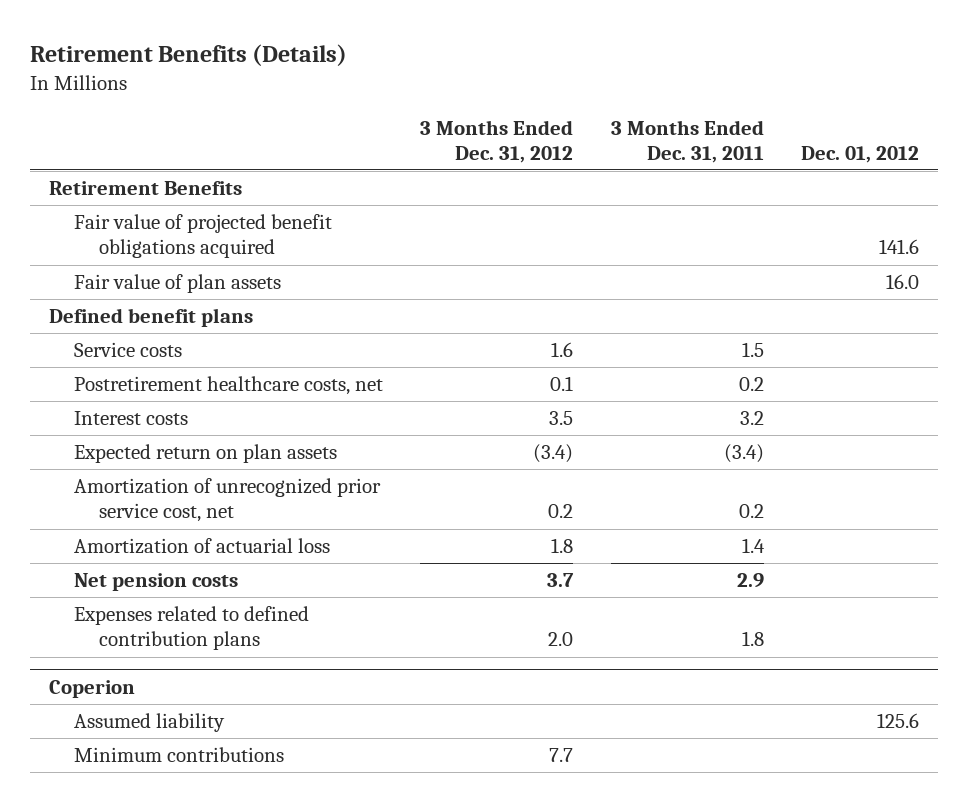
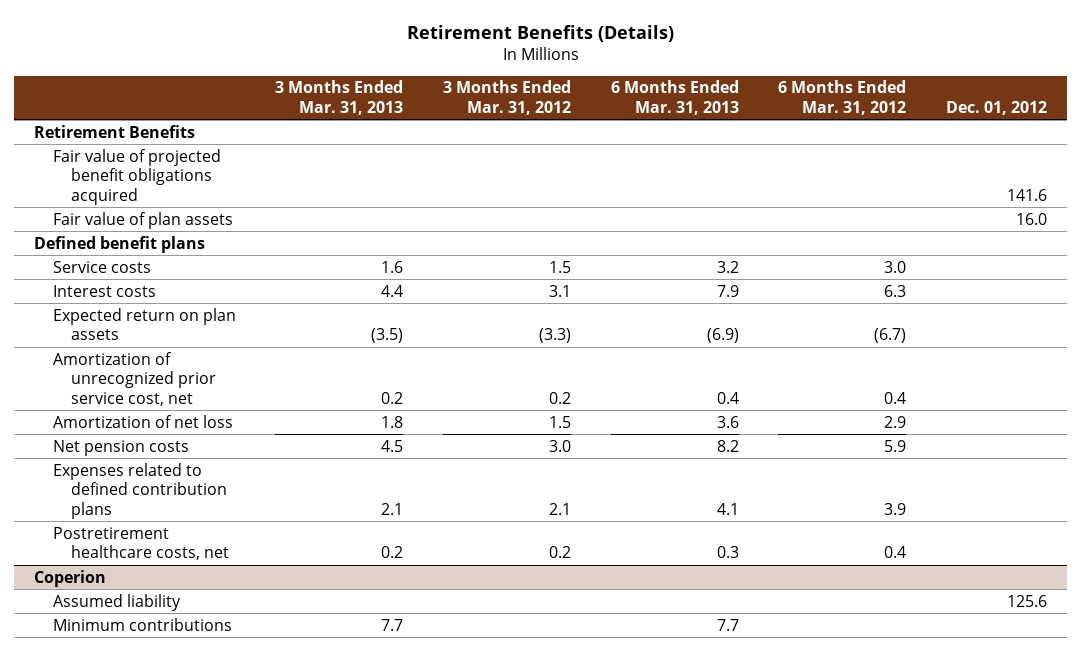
[420,119,574,163] 3 Months Ended Dec. 31, 2012 -> none
[610,119,764,163] 3 Months Ended Dec. 31, 2011 -> none
none -> [275,80,404,115] 3 Months Ended Mar. 31, 2013
none -> [443,80,572,115] 3 Months Ended Mar. 31, 2012
none -> [610,80,739,115] 6 Months Ended Mar. 31, 2013
none -> [778,80,907,115] 6 Months Ended Mar. 31, 2012
[74,538,331,555] Amortization of actuarial loss -> [52,414,233,428] Amortization of net loss
[74,376,384,396] Postretirement healthcare costs, net -> [52,526,230,561] Postretirement healthcare costs, net

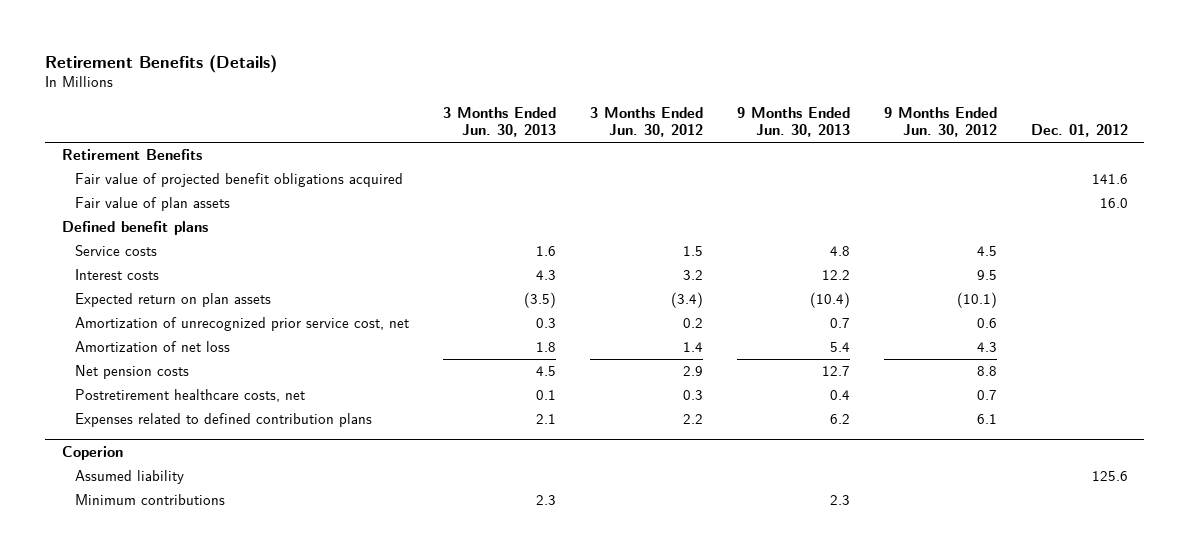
[275,80,404,115] 3 Months Ended Mar. 31, 2013 -> none
[443,80,572,115] 3 Months Ended Mar. 31, 2012 -> none
[610,80,739,115] 6 Months Ended Mar. 31, 2013 -> none
[778,80,907,115] 6 Months Ended Mar. 31, 2012 -> none
none -> [442,107,556,138] 3 Months Ended Jun. 30, 2013
none -> [589,107,703,138] 3 Months Ended Jun. 30, 2012
none -> [736,107,850,138] 9 Months Ended Jun. 30, 2013
none -> [883,107,997,138] 9 Months Ended Jun. 30, 2012
[52,462,228,519] Expenses related to defined contribution plans -> [74,413,372,428] Expenses related to defined contribution plans

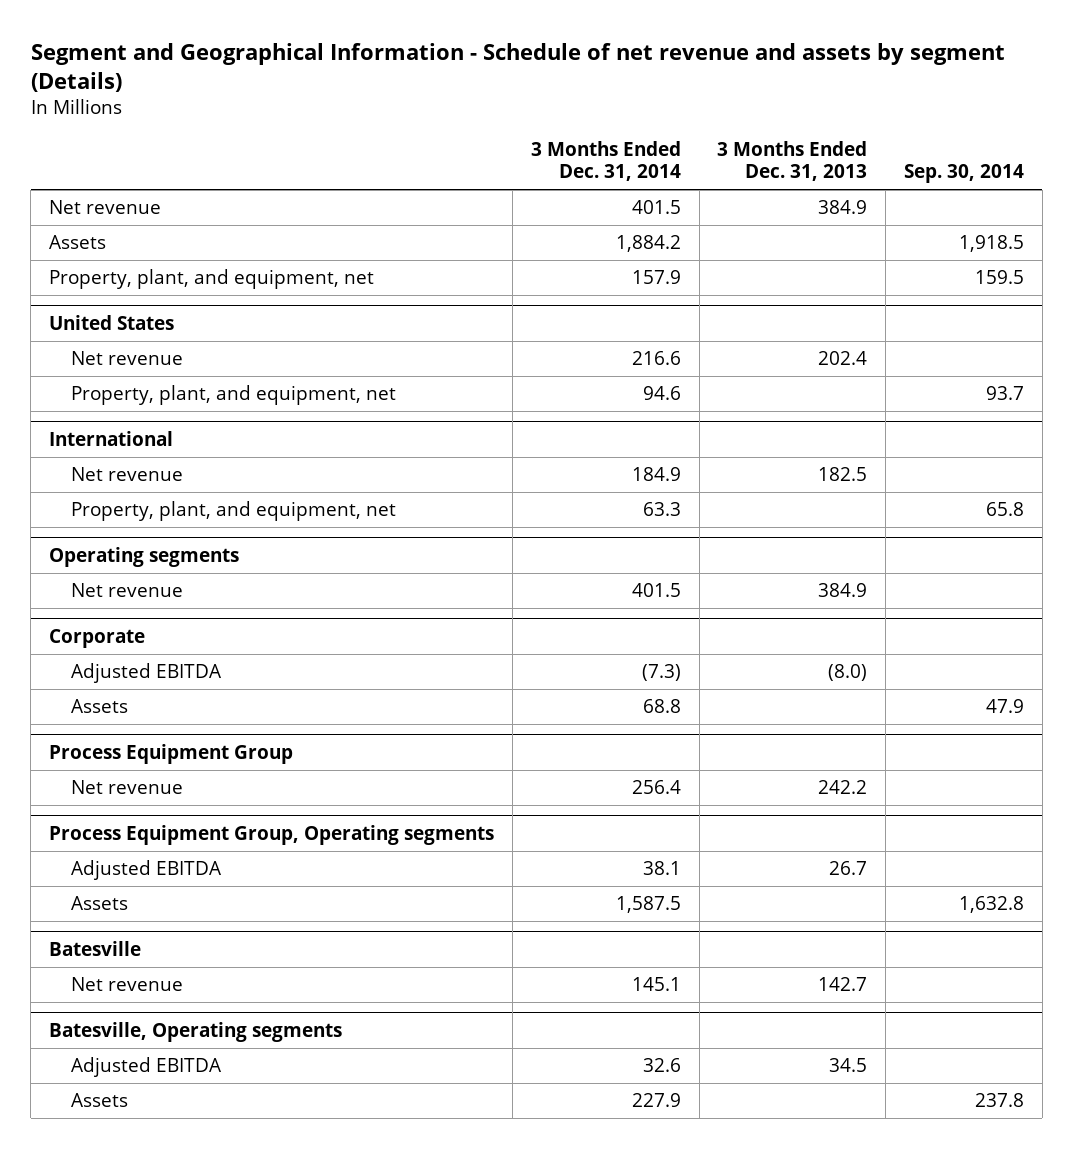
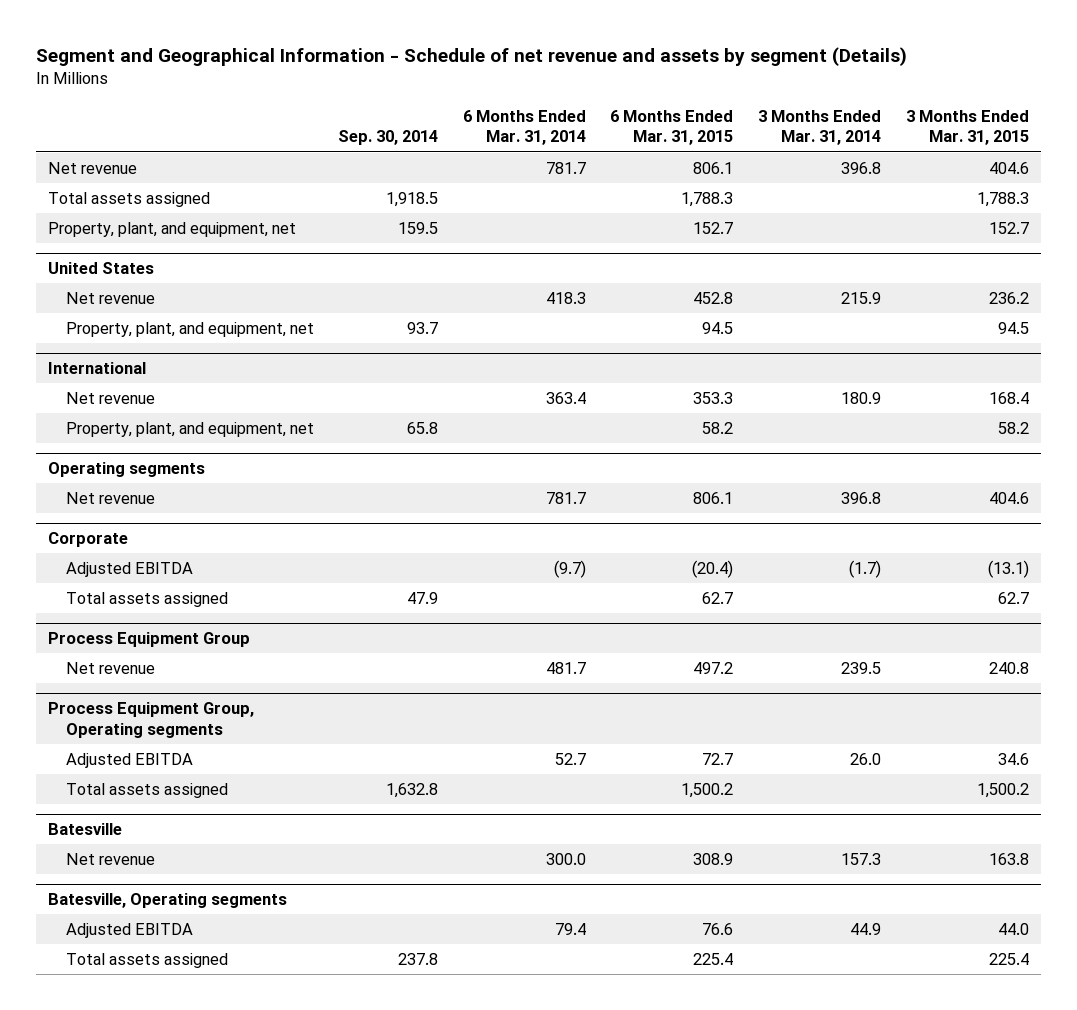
[530,141,681,182] 3 Months Ended Dec. 31, 2014 -> none
[717,141,868,182] 3 Months Ended Dec. 31, 2013 -> none
none -> [462,109,586,146] 6 Months Ended Mar. 31, 2014
none -> [610,109,734,146] 6 Months Ended Mar. 31, 2015
none -> [758,109,882,146] 3 Months Ended Mar. 31, 2014
none -> [905,109,1029,146] 3 Months Ended Mar. 31, 2015
[49,235,107,250] Assets -> [48,191,211,207] Total assets assigned
[70,699,128,714] Assets -> [65,591,228,607] Total assets assigned
[70,896,128,911] Assets -> [65,782,228,798] Total assets assigned
[70,1093,128,1108] Assets -> [65,952,228,968] Total assets assigned

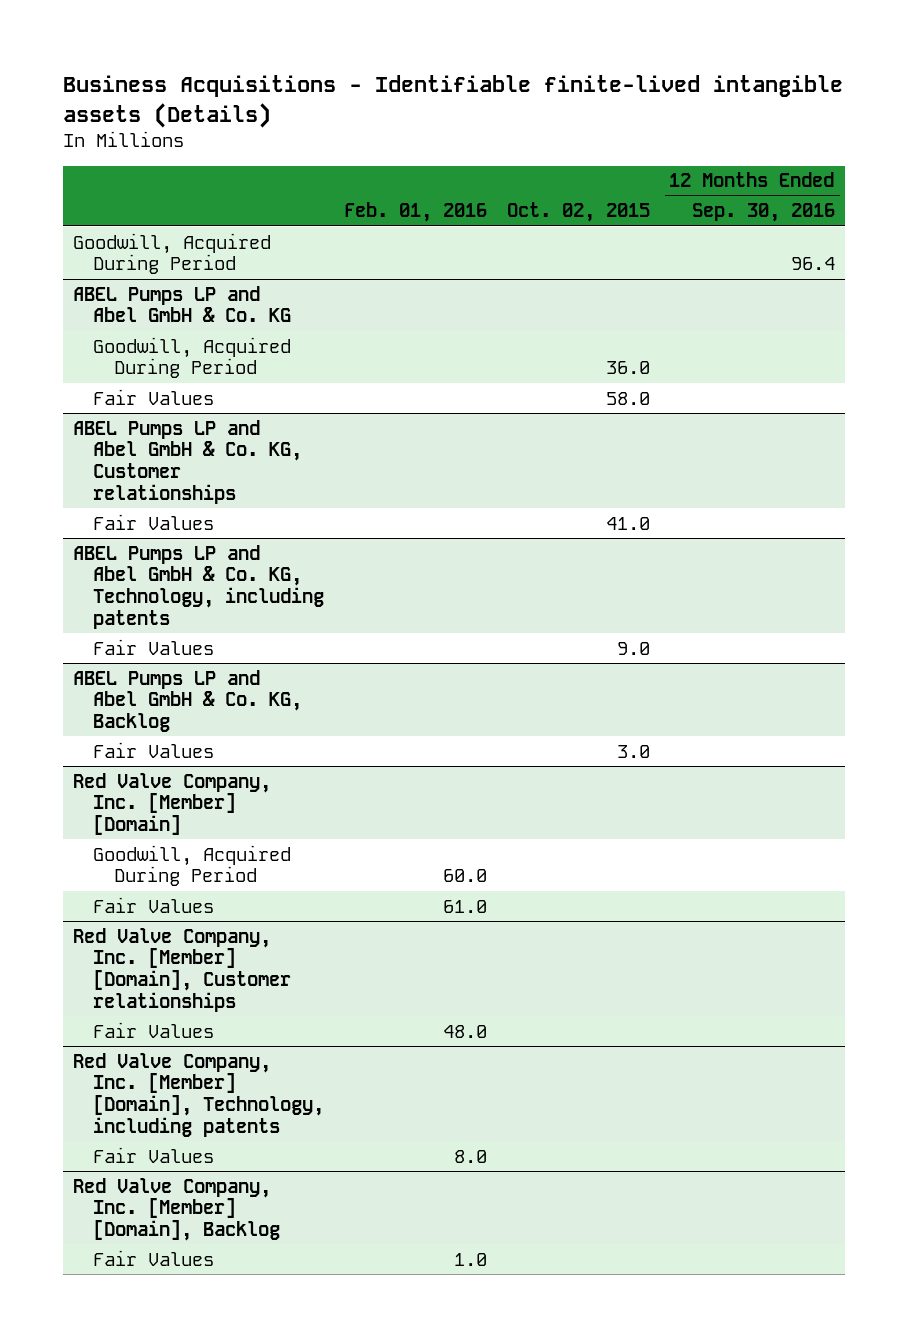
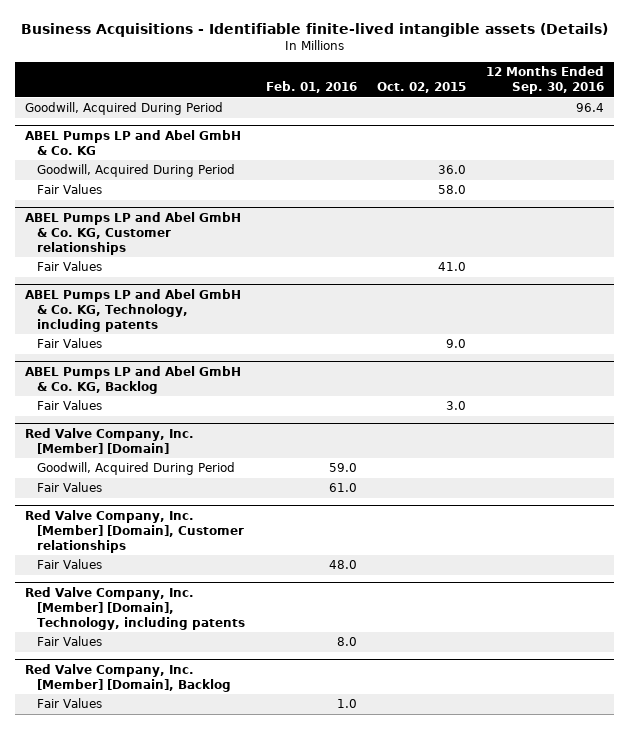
[443,869,488,883] 60.0 -> [328,463,357,473] 59.0

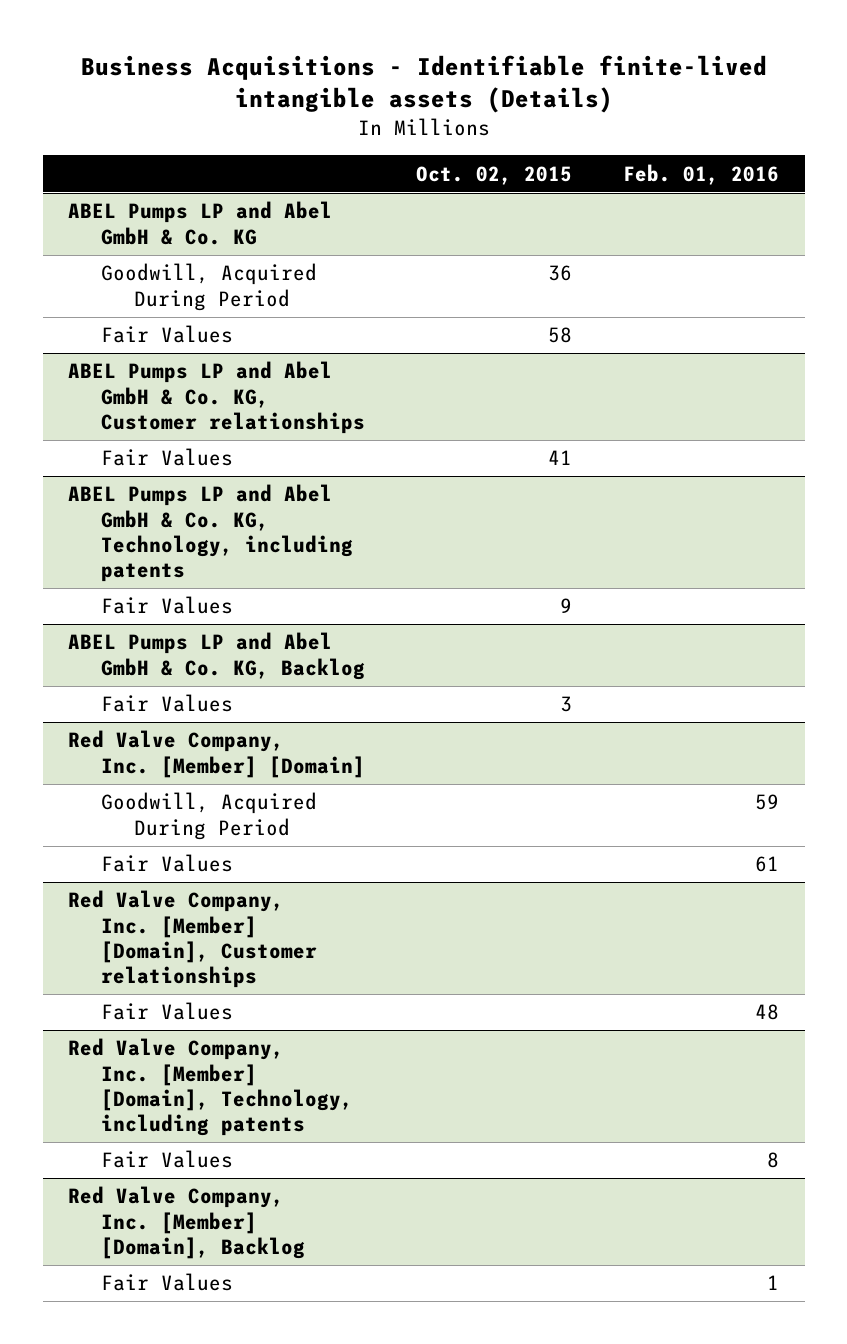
[486,66,605,95] 12 Months Ended Sep. 30, 2016 -> none
[25,102,224,116] Goodwill, Acquired During Period -> none
[437,165,466,175] 36.0 -> [548,265,573,282] 36
[437,185,466,195] 58.0 -> [548,327,573,344] 58
[437,262,466,272] 41.0 -> [548,450,573,466] 41
[445,339,466,349] 9.0 -> [560,598,573,614] 9
[445,401,466,411] 3.0 -> [560,696,573,713] 3
[328,463,357,473] 59.0 -> [755,794,780,811] 59
[328,483,357,493] 61.0 -> [755,856,780,873] 61
[328,560,357,570] 48.0 -> [755,1004,780,1021] 48
[336,637,357,647] 8.0 -> [767,1152,780,1169] 8
[336,699,357,709] 1.0 -> [767,1275,780,1291] 1

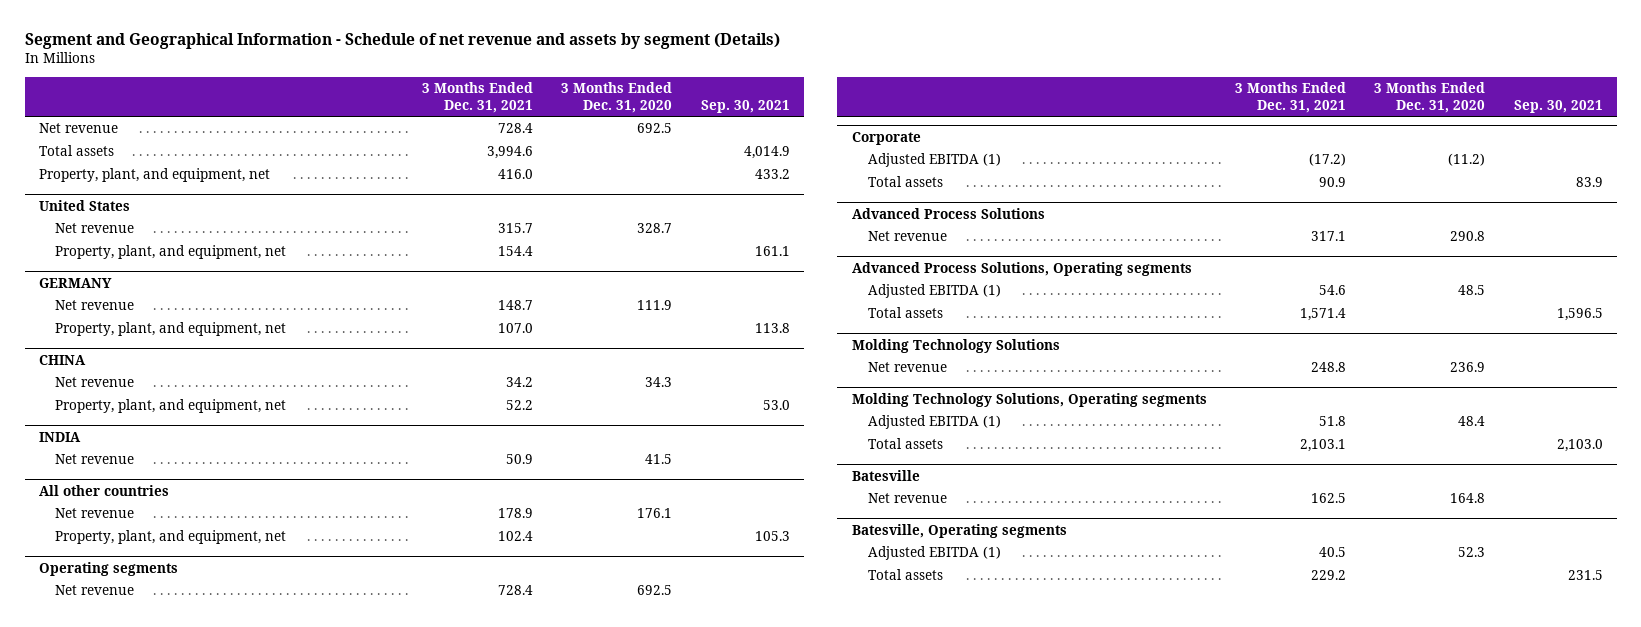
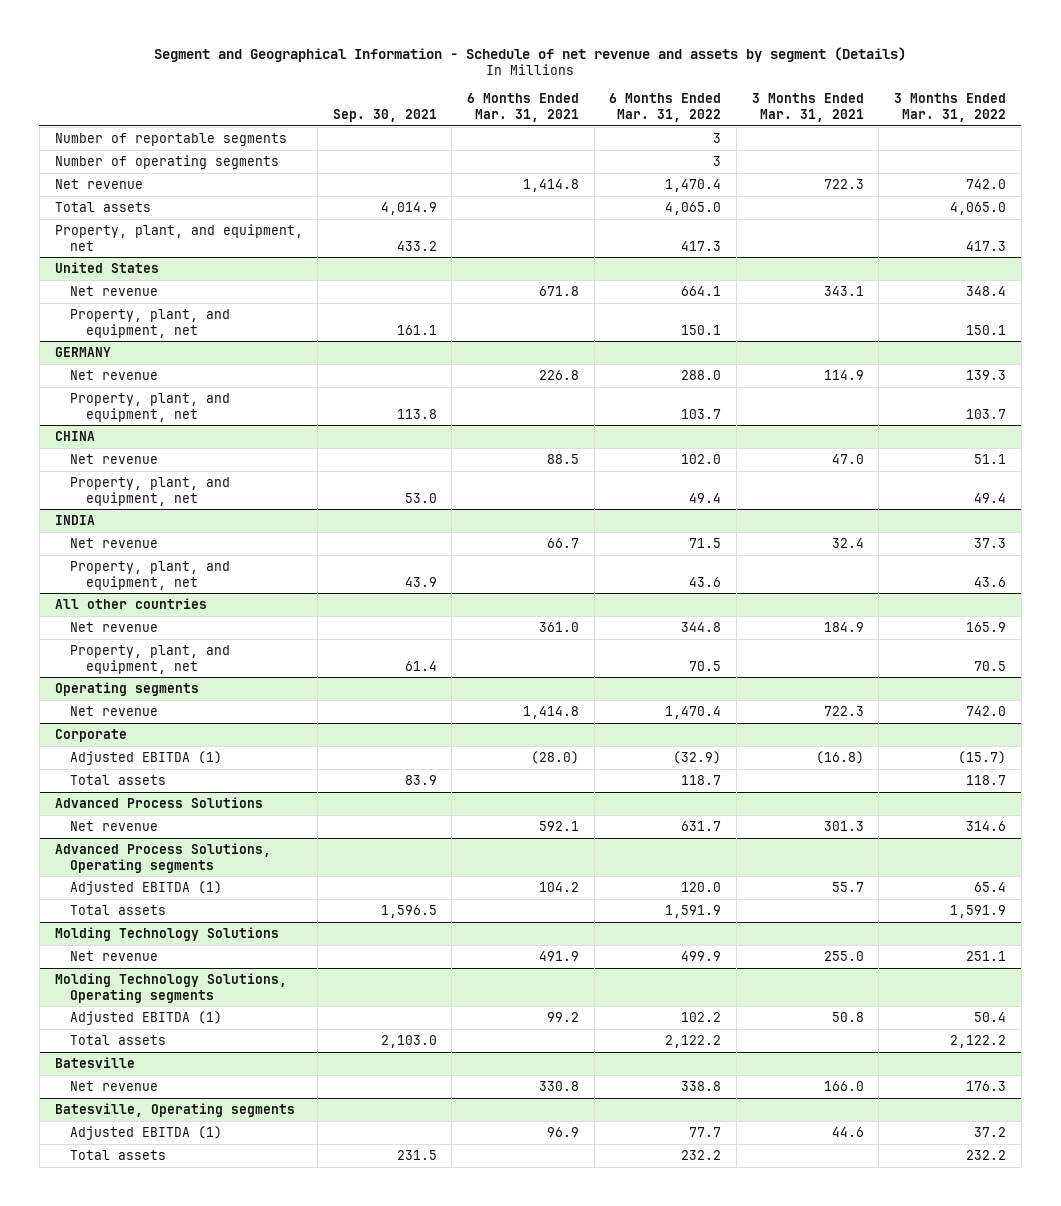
[422,82,534,113] 3 Months Ended Dec. 31, 2021 -> none
[561,82,673,113] 3 Months Ended Dec. 31, 2020 -> none
none -> [467,93,580,123] 6 Months Ended Mar. 31, 2021
none -> [609,93,722,123] 6 Months Ended Mar. 31, 2022
none -> [751,93,864,123] 3 Months Ended Mar. 31, 2021
none -> [893,93,1006,123] 3 Months Ended Mar. 31, 2022
none -> [54,132,287,146] Number of reportable segments
none -> [54,154,279,169] Number of operating segments
none -> [70,560,231,590] Property, plant, and equipment, net
[754,531,790,542] 105.3 -> [404,660,437,671] 61.4

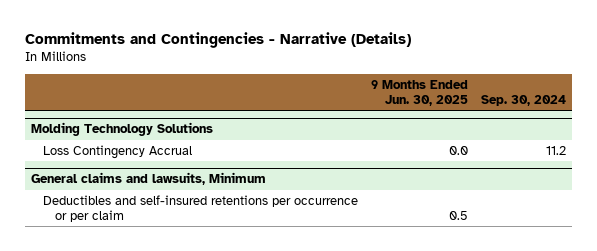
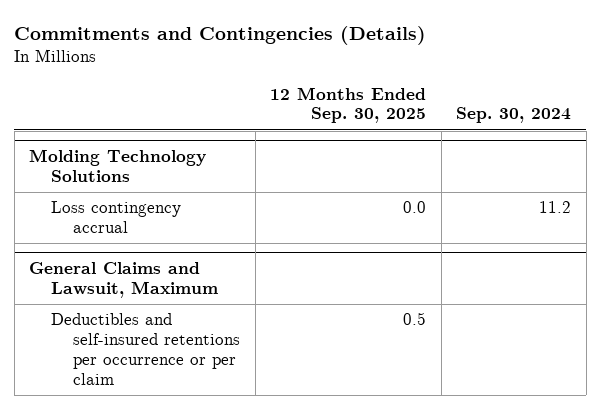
[24,32,411,49] Commitments and Contingencies - Narrative (Details) -> [14,25,427,45] Commitments and Contingencies (Details)
[370,79,468,107] 9 Months Ended Jun. 30, 2025 -> none
none -> [270,86,427,124] 12 Months Ended Sep. 30, 2025
[42,144,192,159] Loss Contingency Accrual -> [51,201,182,234] Loss contingency accrual
[31,172,267,186] General claims and lawsuits, Minimum -> [29,262,219,299] General Claims and Lawsuit, Maximum

